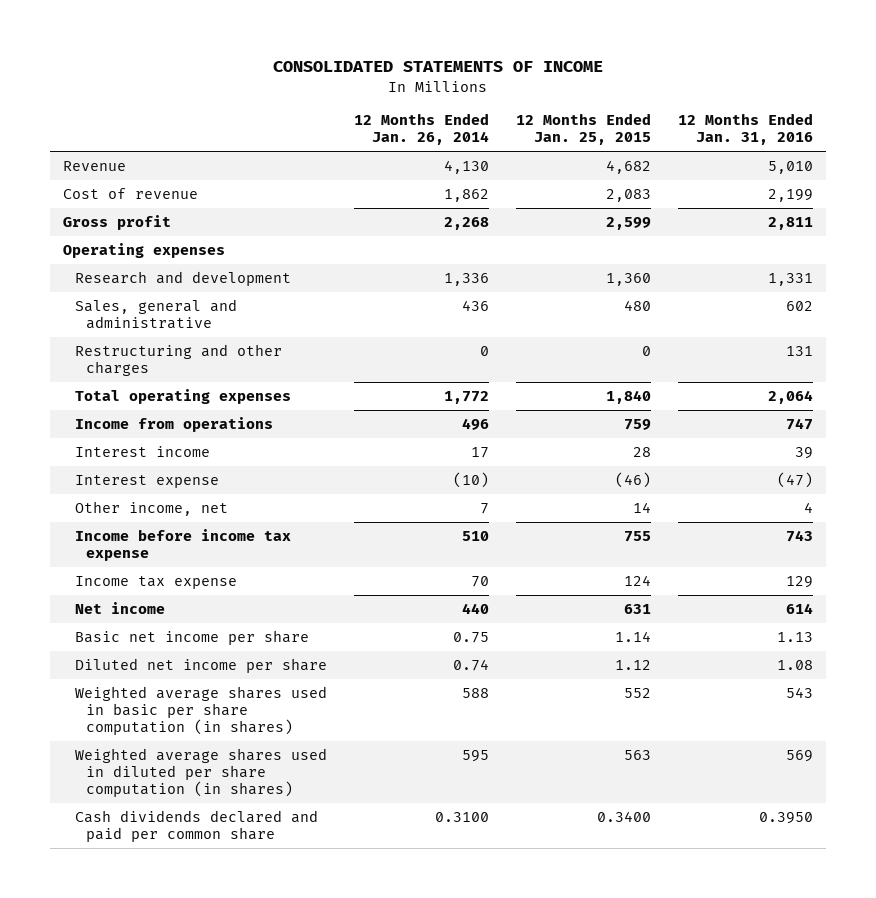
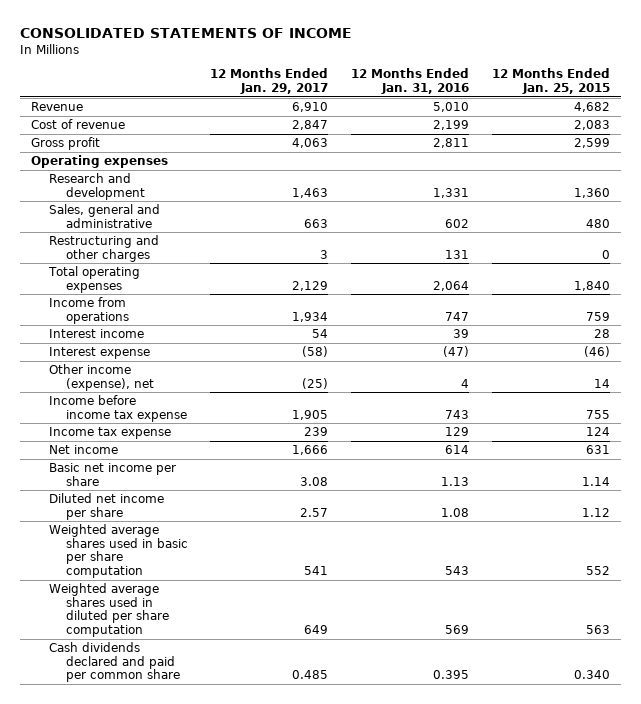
[353,113,489,146] 12 Months Ended Jan. 26, 2014 -> none
none -> [210,68,329,95] 12 Months Ended Jan. 29, 2017
[74,501,228,517] Other income, net -> [48,364,154,391] Other income (expense), net
[74,686,327,736] Weighted average shares used in basic per share computation (in shares) -> [48,524,188,579] Weighted average shares used in basic per share computation
[74,748,327,798] Weighted average shares used in diluted per share computation (in shares) -> [48,583,169,638] Weighted average shares used in diluted per share computation
[596,811,651,823] 0.3400 -> [573,670,610,680] 0.340
[758,812,813,825] 0.3950 -> [433,670,470,680] 0.395

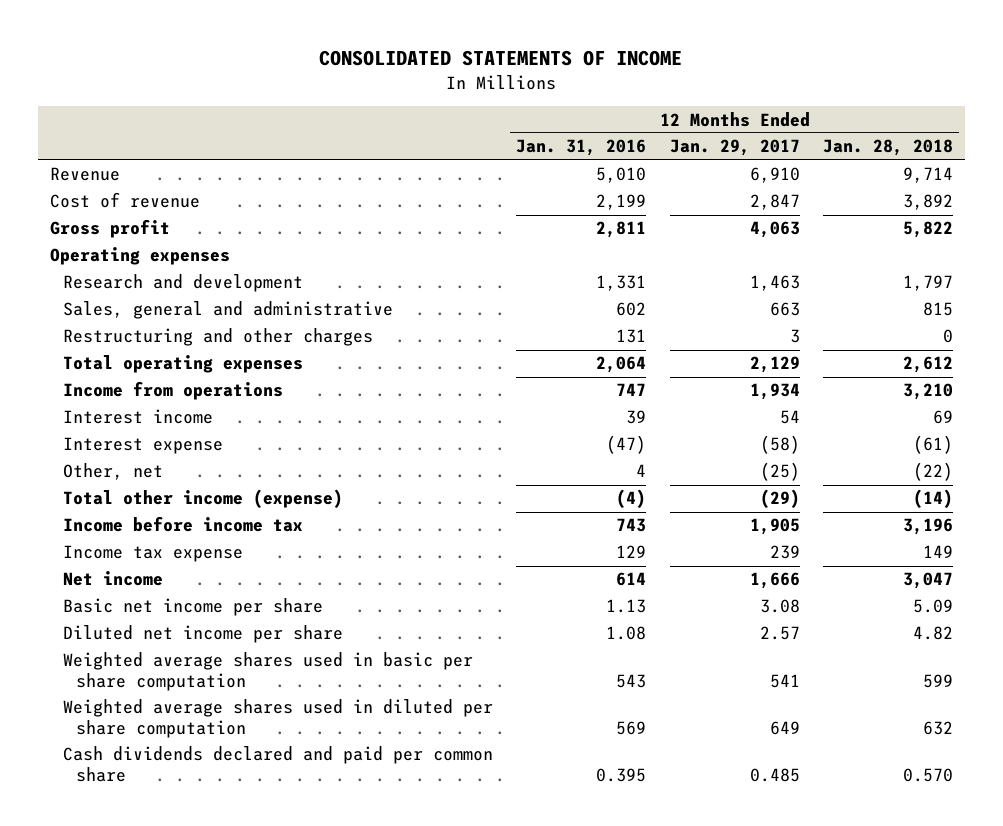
[491,68,610,95] 12 Months Ended Jan. 25, 2015 -> none
none -> [823,139,954,157] Jan. 28, 2018
[48,364,154,391] Other income (expense), net -> [62,463,163,481] Other, net
none -> [62,489,343,509] Total other income (expense)
[48,395,187,422] Income before income tax expense -> [62,516,303,533] Income before income tax

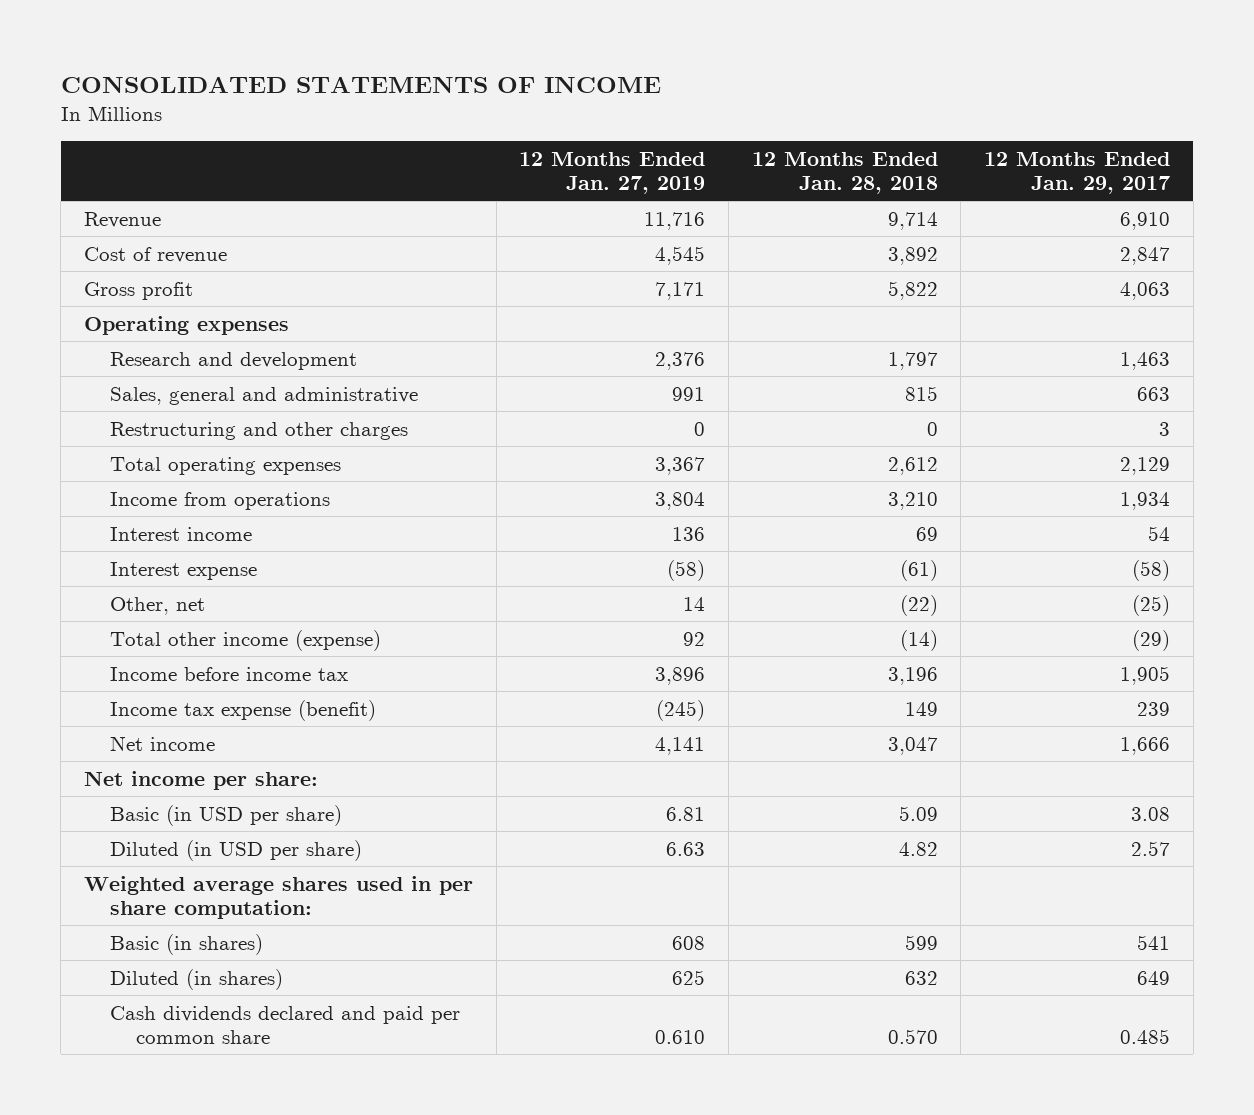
[516,139,647,157] Jan. 31, 2016 -> none
none -> [519,152,706,194] 12 Months Ended Jan. 27, 2019
[62,545,243,563] Income tax expense -> [110,699,377,721] Income tax expense (benefit)
none -> [84,770,319,790] Net income per share:
[62,598,323,617] Basic net income per share -> [110,804,343,826] Basic (in USD per share)
[62,625,343,644] Diluted net income per share -> [110,839,363,861] Diluted (in USD per share)
none -> [84,875,474,919] Weighted average shares used in per share computation:
[62,652,473,691] Weighted average shares used in basic per share computation -> [110,933,264,955] Basic (in shares)
[62,699,493,738] Weighted average shares used in diluted per share computation -> [110,968,284,990] Diluted (in shares)

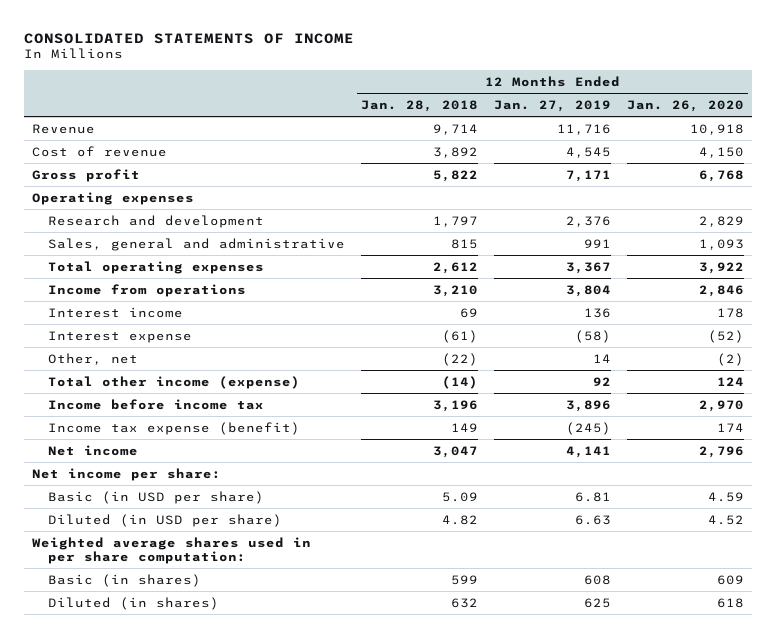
[984,152,1171,194] 12 Months Ended Jan. 29, 2017 -> none
none -> [627,99,745,112] Jan. 26, 2020
[110,421,409,440] Restructuring and other charges -> none
[110,1005,461,1044] Cash dividends declared and paid per common share -> none

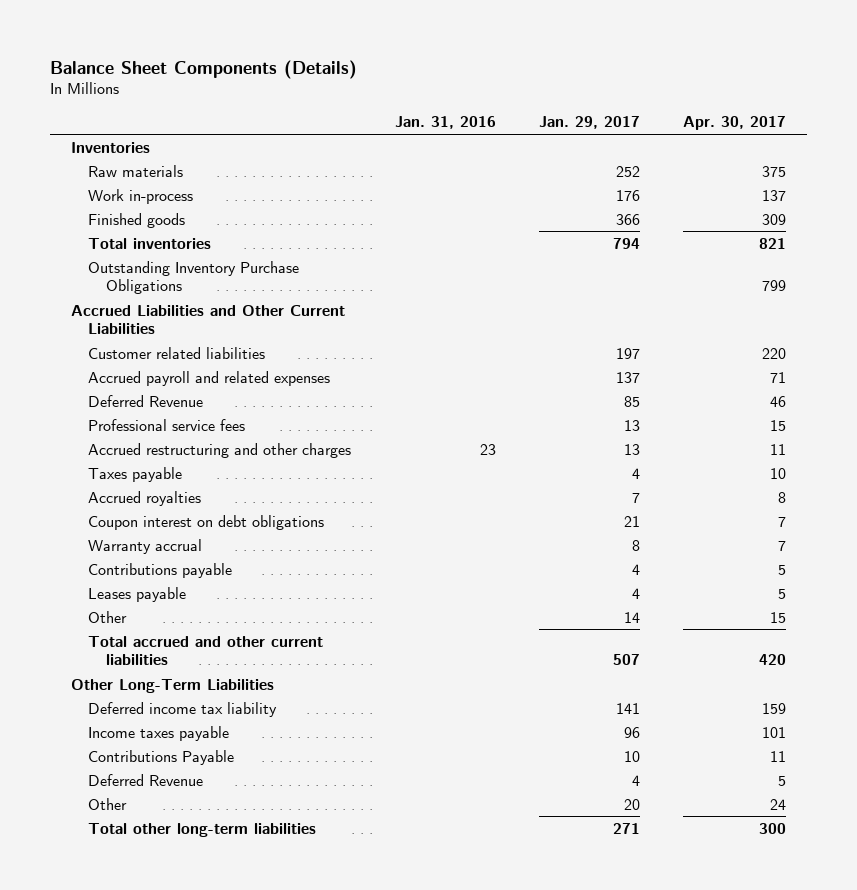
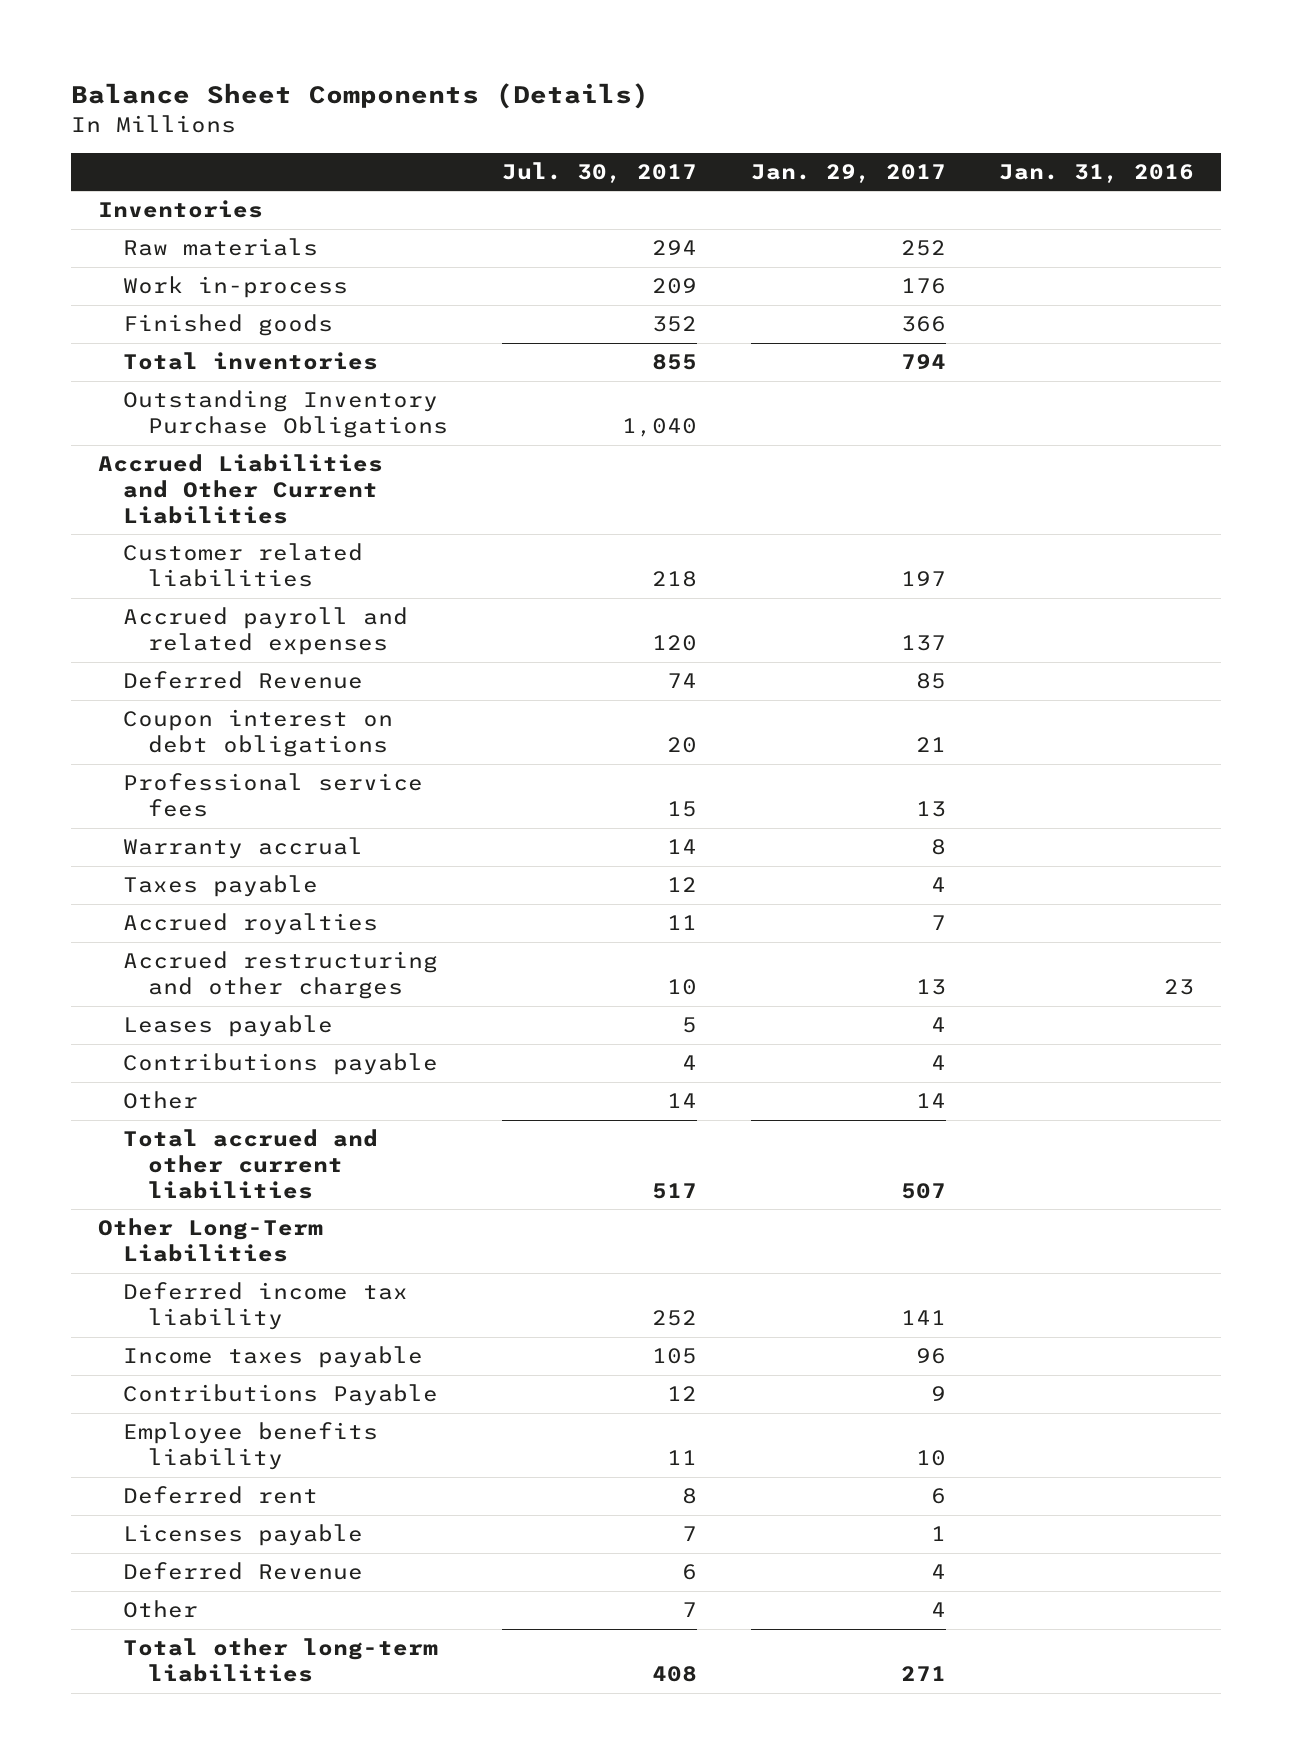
[682,116,786,131] Apr. 30, 2017 -> none
none -> [501,161,697,183] Jul. 30, 2017
[88,514,325,530] Coupon interest on debt obligations -> [122,709,393,758] Coupon interest on debt obligations
[88,538,203,554] Warranty accrual -> [122,837,363,860] Warranty accrual
[88,442,352,458] Accrued restructuring and other charges -> [122,951,438,1000] Accrued restructuring and other charges
[88,562,233,578] Contributions payable -> [122,1053,438,1076] Contributions payable
[623,750,640,762] 10 -> [930,1386,946,1402] 9
none -> [122,1422,378,1471] Employee benefits liability
none -> [122,1486,318,1505] Deferred rent
none -> [122,1524,363,1547] Licenses payable
[623,798,640,810] 20 -> [930,1602,946,1618] 4

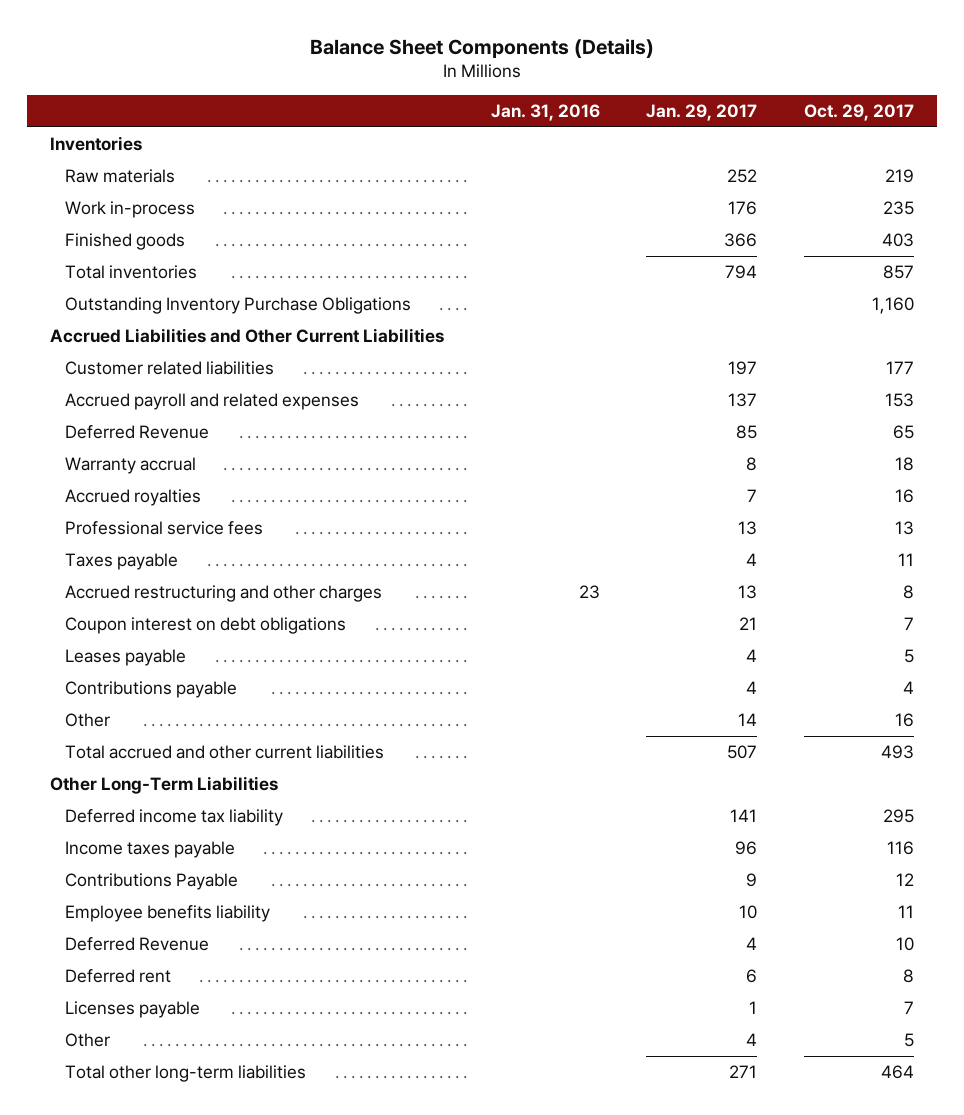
[501,161,697,183] Jul. 30, 2017 -> none
none -> [803,103,914,121] Oct. 29, 2017
[122,773,423,818] Professional service fees -> [64,521,263,536] Professional service fees
[122,875,318,898] Taxes payable -> [64,553,178,571] Taxes payable
[122,709,393,758] Coupon interest on debt obligations -> [64,617,346,635] Coupon interest on debt obligations
[122,1562,363,1581] Deferred Revenue -> [64,937,209,952] Deferred Revenue

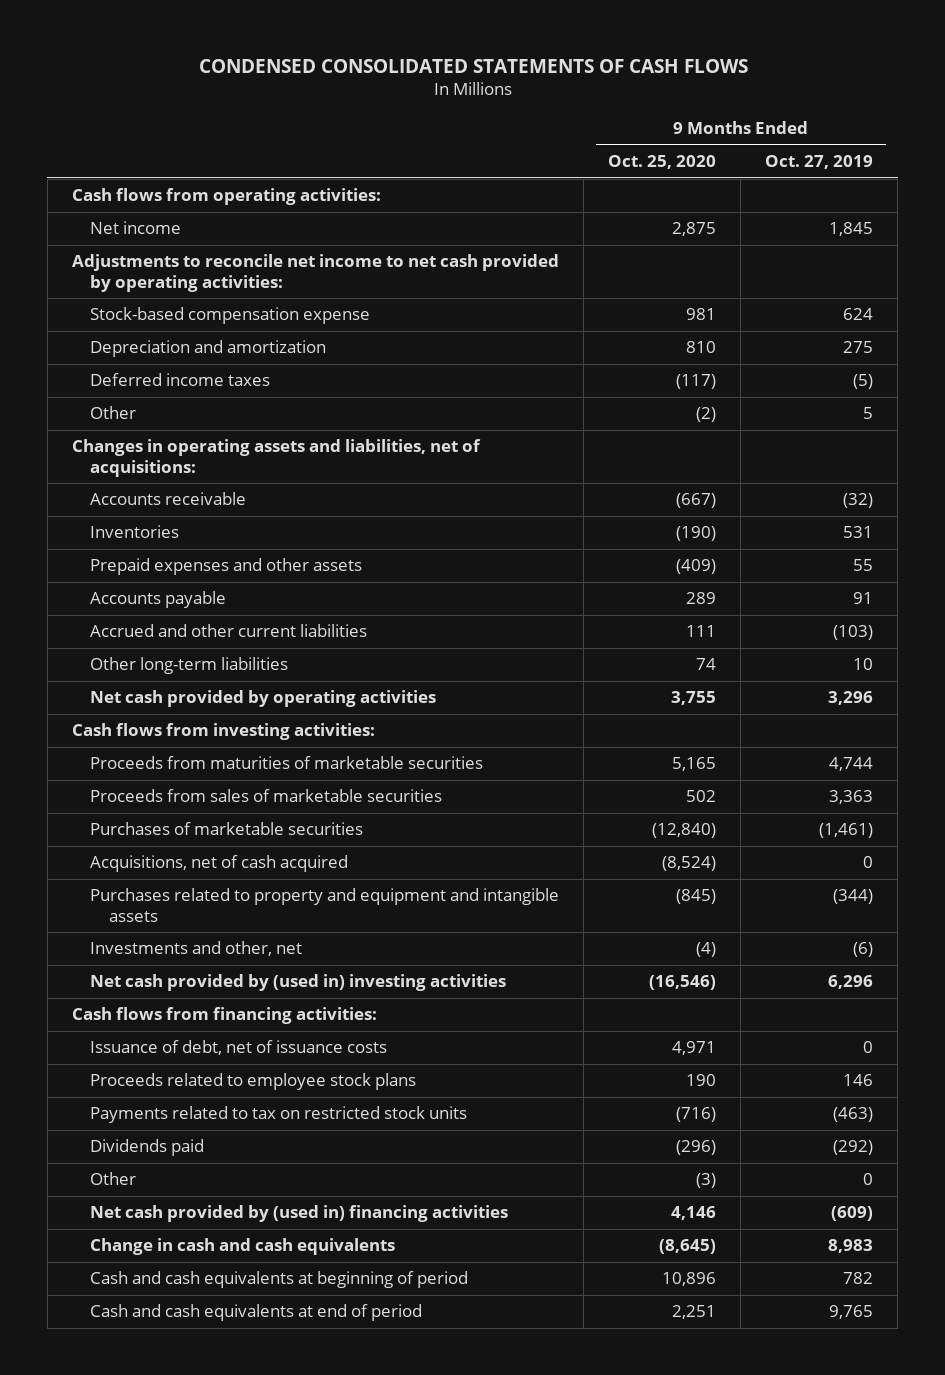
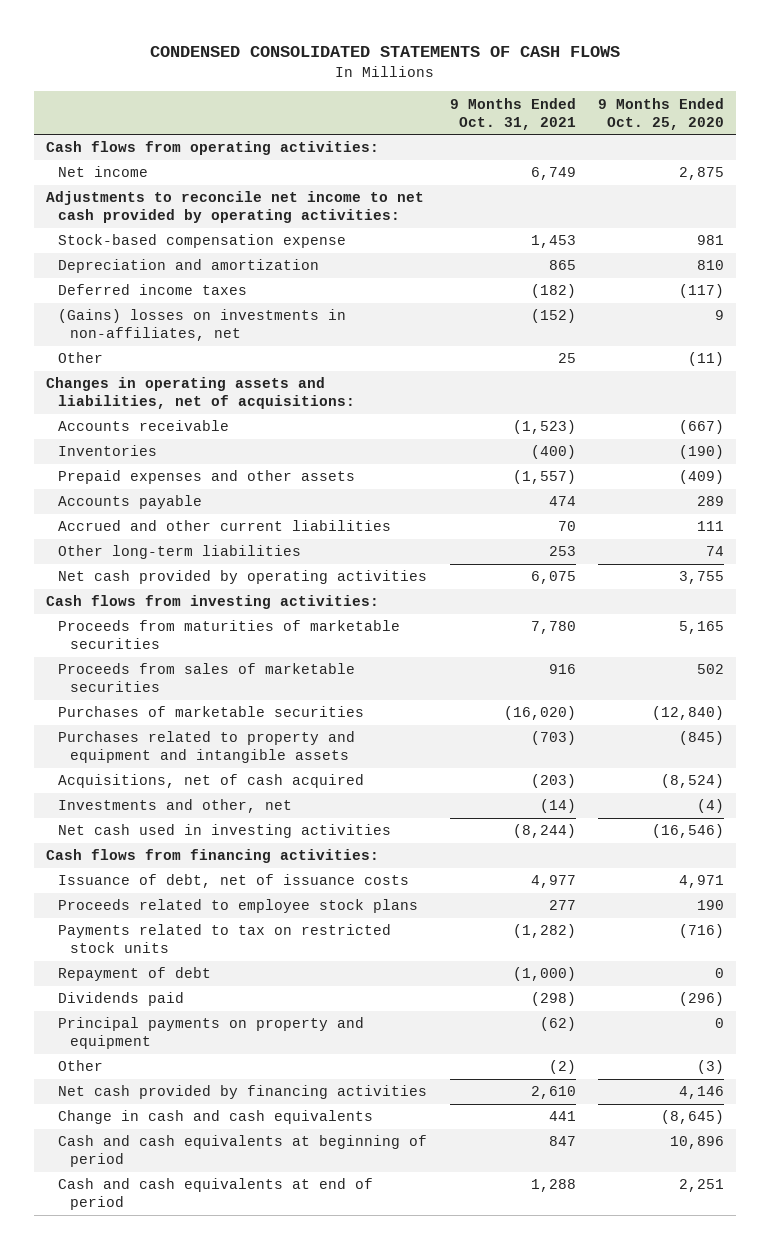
[765,155,874,170] Oct. 27, 2019 -> none
none -> [449,97,576,130] 9 Months Ended Oct. 31, 2021
none -> [57,309,346,342] (Gains) losses on investments in non-affiliates, net
[696,407,717,423] (2) -> [688,352,725,367] (11)
[90,855,349,873] Acquisitions, net of cash acquired -> [57,774,364,789] Acquisitions, net of cash acquired
[90,974,507,992] Net cash provided by (used in) investing activities -> [57,824,391,839] Net cash used in investing activities
none -> [57,967,211,982] Repayment of debt
none -> [57,1017,364,1050] Principal payments on property and equipment
[90,1205,509,1223] Net cash provided by (used in) financing activities -> [57,1085,427,1100] Net cash provided by financing activities

